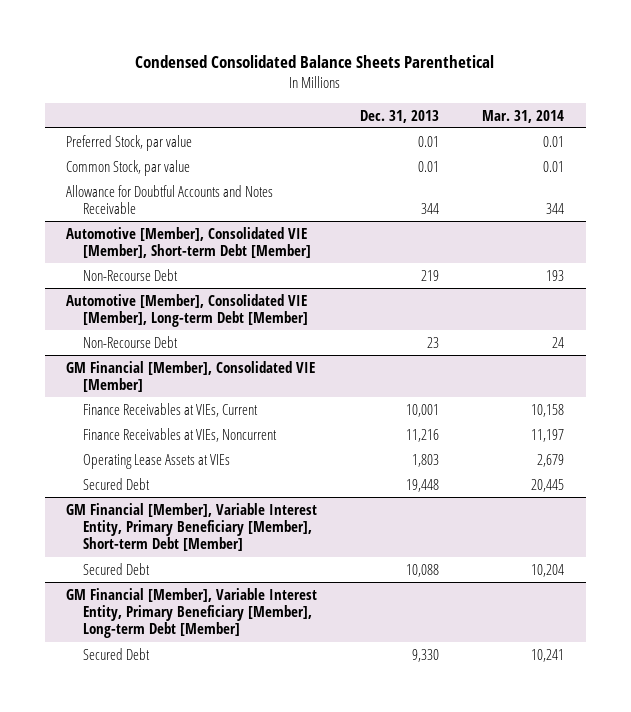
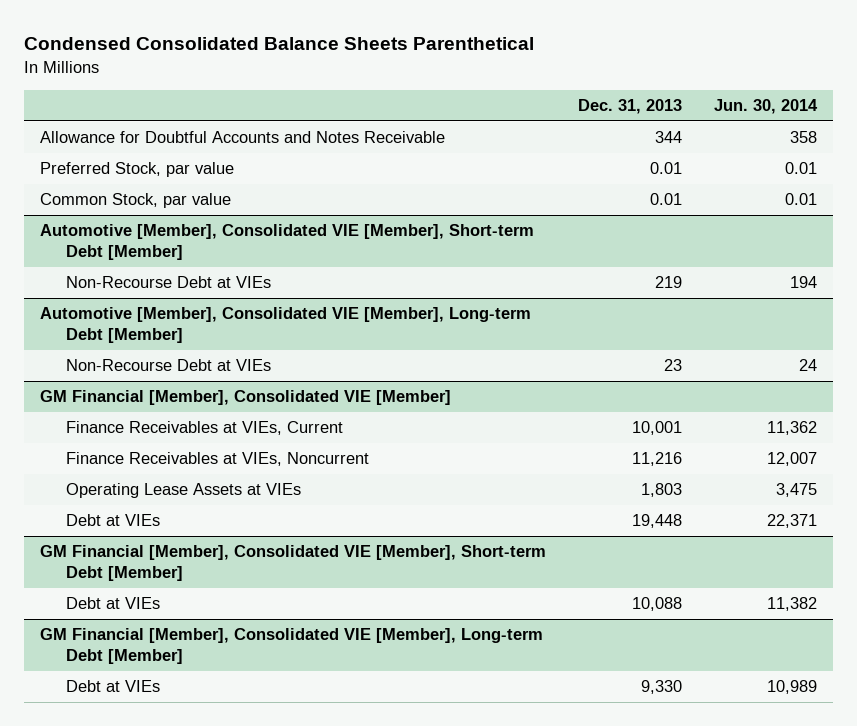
[482,109,565,123] Mar. 31, 2014 -> none
none -> [714,98,819,114] Jun. 30, 2014
[66,184,274,215] Allowance for Doubtful Accounts and Notes Receivable -> [40,131,446,144] Allowance for Doubtful Accounts and Notes Receivable
[82,268,178,281] Non-Recourse Debt -> [66,276,272,289] Non-Recourse Debt at VIEs
[82,335,178,348] Non-Recourse Debt -> [66,359,272,372] Non-Recourse Debt at VIEs
[66,502,318,552] GM Financial [Member], Variable Interest Entity, Primary Beneficiary [Member], Short-term Debt [Member] -> none
[66,587,318,639] GM Financial [Member], Variable Interest Entity, Primary Beneficiary [Member], Long-term Debt [Member] -> none
[82,477,150,490] Secured Debt -> [66,514,161,527] Debt at VIEs
none -> [40,545,547,582] GM Financial [Member], Consolidated VIE [Member], Short-term Debt [Member]
[82,562,150,575] Secured Debt -> [66,597,161,610] Debt at VIEs
none -> [40,628,544,665] GM Financial [Member], Consolidated VIE [Member], Long-term Debt [Member]
[82,647,150,660] Secured Debt -> [66,680,161,693] Debt at VIEs

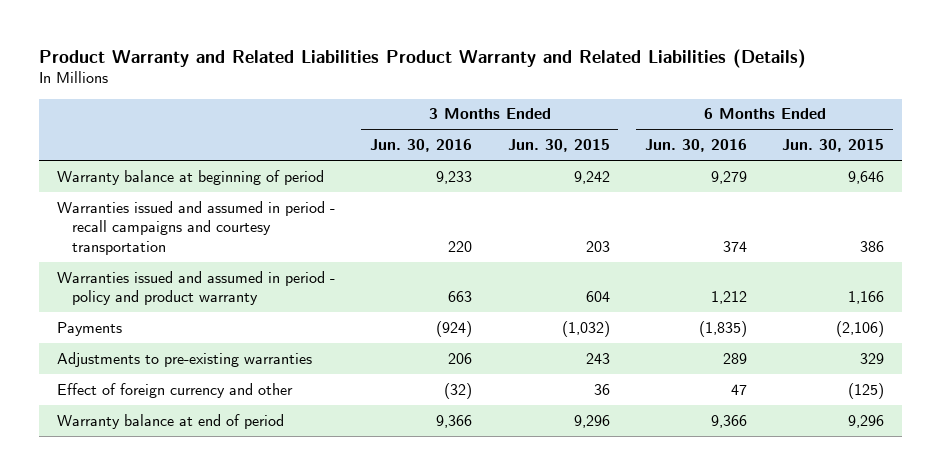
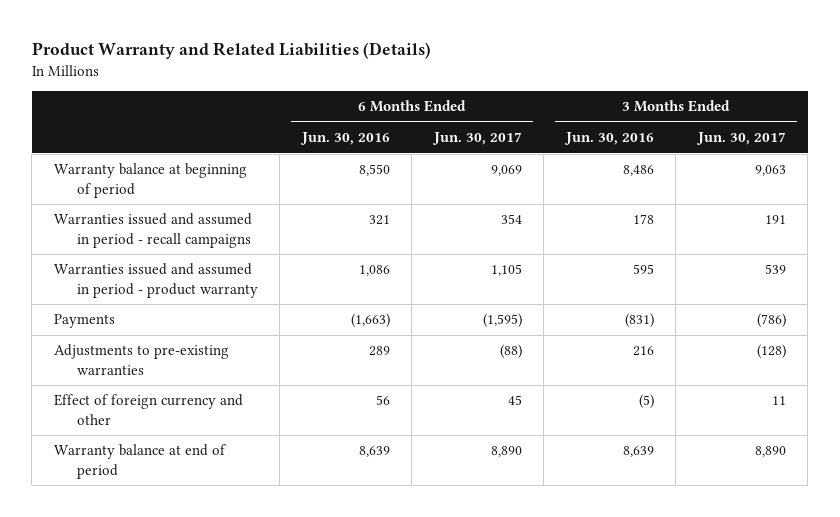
[39,48,807,68] Product Warranty and Related Liabilities Product Warranty and Related Liabilities (Details) -> [31,42,431,60] Product Warranty and Related Liabilities (Details)
[507,139,610,153] Jun. 30, 2015 -> none
[782,139,885,153] Jun. 30, 2015 -> none
none -> [431,132,522,146] Jun. 30, 2017
none -> [695,132,786,146] Jun. 30, 2017
[436,170,473,184] 9,233 -> [622,165,654,177] 8,486
[711,170,748,184] 9,279 -> [358,164,390,177] 8,550
[56,200,335,255] Warranties issued and assumed in period - recall campaigns and courtesy transportation -> [53,213,252,248] Warranties issued and assumed in period - recall campaigns
[448,240,473,252] 220 -> [632,214,654,225] 178
[723,240,748,252] 374 -> [368,215,390,226] 321
[56,270,335,306] Warranties issued and assumed in period - policy and product warranty -> [53,263,258,298] Warranties issued and assumed in period - product warranty
[448,291,473,303] 663 -> [632,264,654,275] 595
[711,291,748,305] 1,212 -> [358,265,390,277] 1,086
[436,320,473,337] (924) -> [624,313,654,329] (831)
[699,320,748,337] (1,835) -> [350,313,390,329] (1,663)
[448,352,473,364] 206 -> [632,346,654,357] 216
[444,382,473,399] (32) -> [638,394,654,410] (5)
[731,383,748,395] 47 -> [375,395,390,406] 56
[436,414,473,428] 9,366 -> [622,446,654,458] 8,639
[711,414,748,428] 9,366 -> [358,446,390,458] 8,639

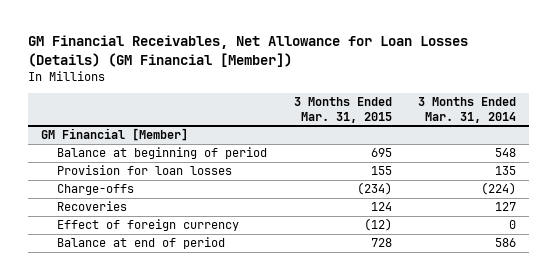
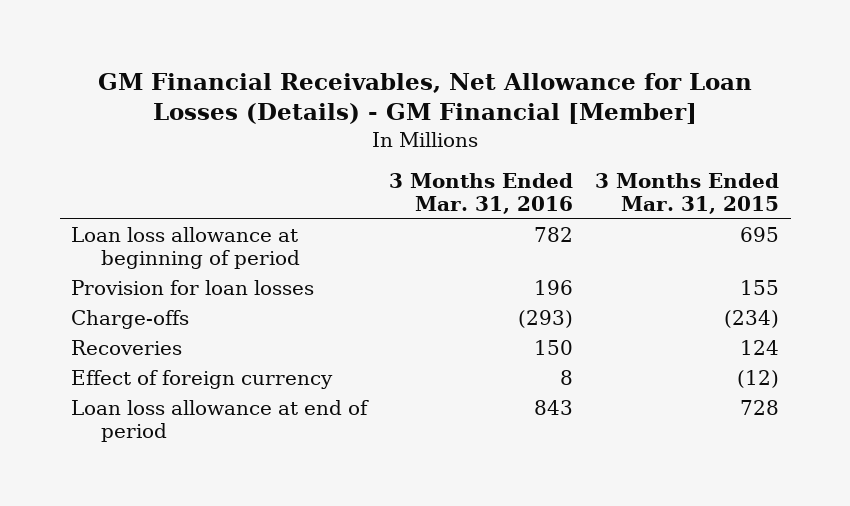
[27,35,468,67] GM Financial Receivables, Net Allowance for Loan Losses (Details) (GM Financial [Member]) -> [98,72,753,125] GM Financial Receivables, Net Allowance for Loan Losses (Details) - GM Financial [Member]
[418,97,517,123] 3 Months Ended Mar. 31, 2014 -> none
none -> [389,173,574,214] 3 Months Ended Mar. 31, 2016
[41,128,189,142] GM Financial [Member] -> none
[57,147,268,160] Balance at beginning of period -> [70,227,300,269] Loan loss allowance at beginning of period
[57,237,226,250] Balance at end of period -> [70,400,369,442] Loan loss allowance at end of period

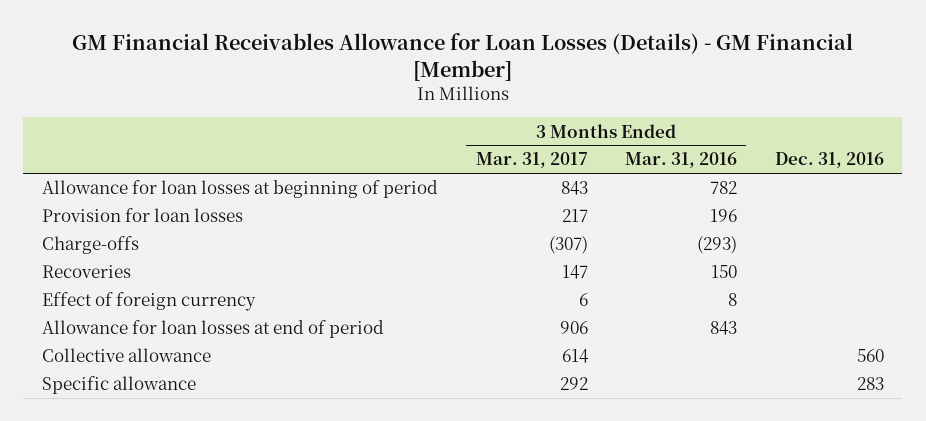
[98,72,753,125] GM Financial Receivables, Net Allowance for Loan Losses (Details) - GM Financial [Member] -> [71,33,853,81] GM Financial Receivables Allowance for Loan Losses (Details) - GM Financial [Member]
[595,173,780,214] 3 Months Ended Mar. 31, 2015 -> none
none -> [475,152,588,169] Mar. 31, 2017
none -> [774,152,884,169] Dec. 31, 2016
[70,227,300,269] Loan loss allowance at beginning of period -> [42,180,439,199] Allowance for loan losses at beginning of period
[70,400,369,442] Loan loss allowance at end of period -> [42,320,385,339] Allowance for loan losses at end of period
none -> [42,348,212,363] Collective allowance
none -> [42,376,197,395] Specific allowance

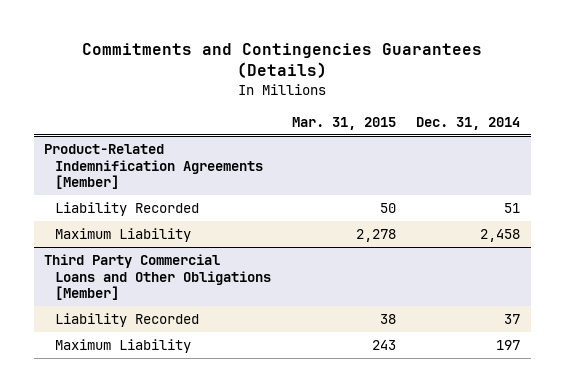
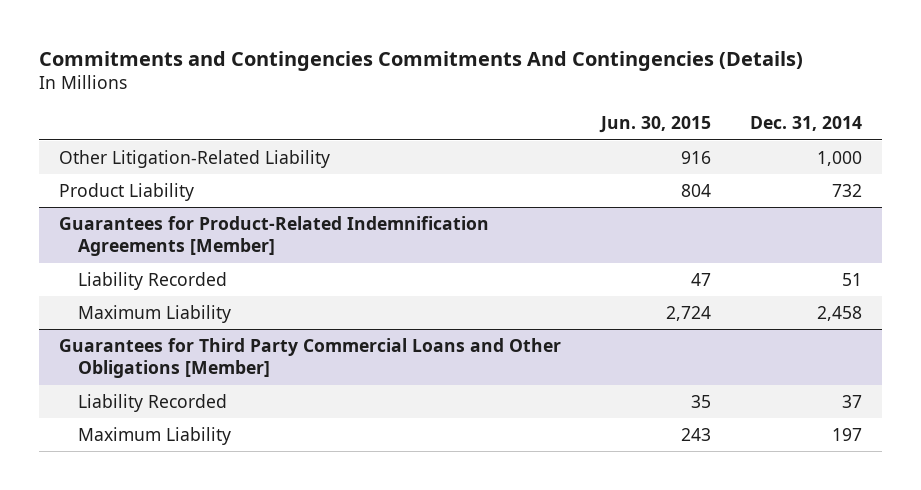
[82,43,483,79] Commitments and Contingencies Guarantees (Details) -> [38,50,803,71] Commitments and Contingencies Commitments And Contingencies (Details)
[291,116,396,130] Mar. 31, 2015 -> none
none -> [598,116,711,134] Jun. 30, 2015
none -> [58,149,330,168] Other Litigation-Related Liability
none -> [58,182,194,201] Product Liability
[44,144,263,190] Product-Related Indemnification Agreements [Member] -> [58,215,489,257] Guarantees for Product-Related Indemnification Agreements [Member]
[44,254,271,301] Third Party Commercial Loans and Other Obligations [Member] -> [58,337,561,379] Guarantees for Third Party Commercial Loans and Other Obligations [Member]

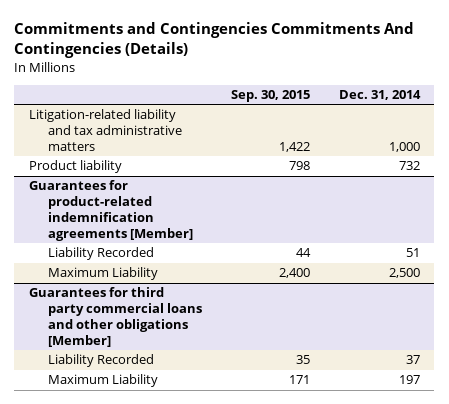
[598,116,711,134] Jun. 30, 2015 -> none
none -> [231,90,311,103] Sep. 30, 2015
[58,149,330,168] Other Litigation-Related Liability -> [28,109,183,152] Litigation-related liability and tax administrative matters
[58,182,194,201] Product Liability -> [28,160,122,174] Product liability
[58,215,489,257] Guarantees for Product-Related Indemnification Agreements [Member] -> [28,180,194,241] Guarantees for product-related indemnification agreements [Member]
[817,305,863,321] 2,458 -> [389,268,421,279] 2,500
[58,337,561,379] Guarantees for Third Party Commercial Loans and Other Obligations [Member] -> [28,287,203,347] Guarantees for third party commercial loans and other obligations [Member]

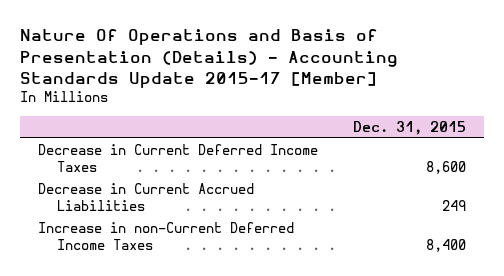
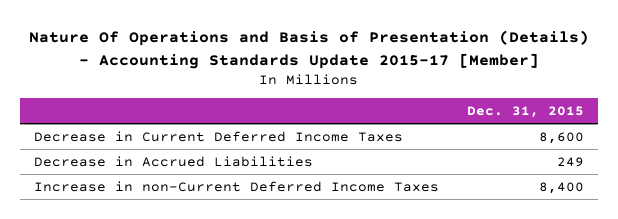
[37,183,254,212] Decrease in Current Accrued Liabilities -> [34,155,314,167] Decrease in Accrued Liabilities

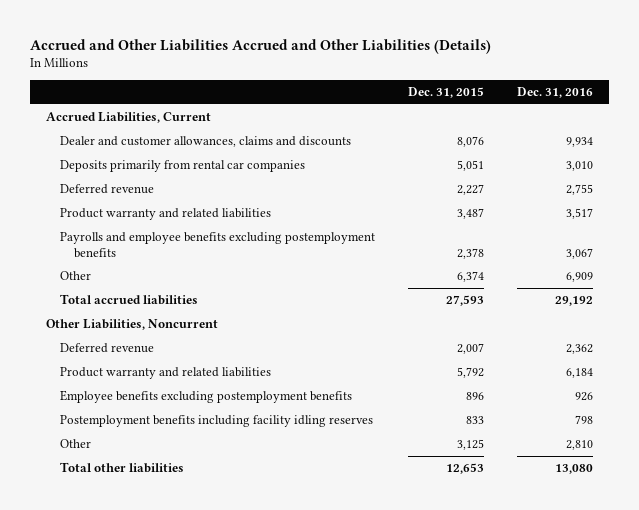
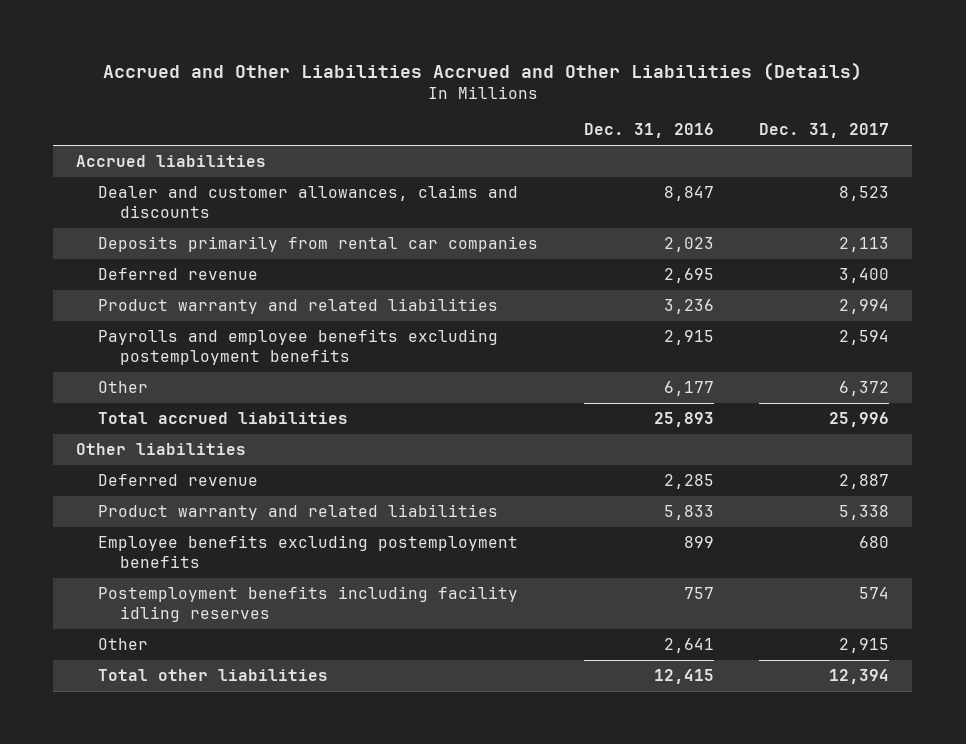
[407,86,484,98] Dec. 31, 2015 -> none
none -> [759,123,890,139] Dec. 31, 2017
[45,112,211,124] Accrued Liabilities, Current -> [76,155,267,168] Accrued liabilities
[565,137,593,148] 9,934 -> [663,186,714,202] 8,847
[565,161,593,172] 3,010 -> [663,237,714,253] 2,023
[565,184,593,196] 2,755 -> [663,268,714,284] 2,695
[565,208,593,220] 3,517 -> [663,299,714,315] 3,236
[565,247,593,259] 3,067 -> [663,330,714,346] 2,915
[565,272,593,283] 6,909 -> [663,381,714,397] 6,177
[554,296,593,307] 29,192 -> [653,412,714,428] 25,893
[45,319,218,331] Other Liabilities, Noncurrent -> [76,443,247,456] Other liabilities
[565,344,593,355] 2,362 -> [663,474,714,490] 2,285
[565,368,593,379] 6,184 -> [663,505,714,521] 5,833
[574,392,593,402] 926 -> [683,536,714,549] 899
[574,415,593,425] 798 -> [683,587,714,600] 757
[565,440,593,451] 2,810 -> [663,638,714,654] 2,641
[554,464,593,475] 13,080 -> [653,669,714,685] 12,415

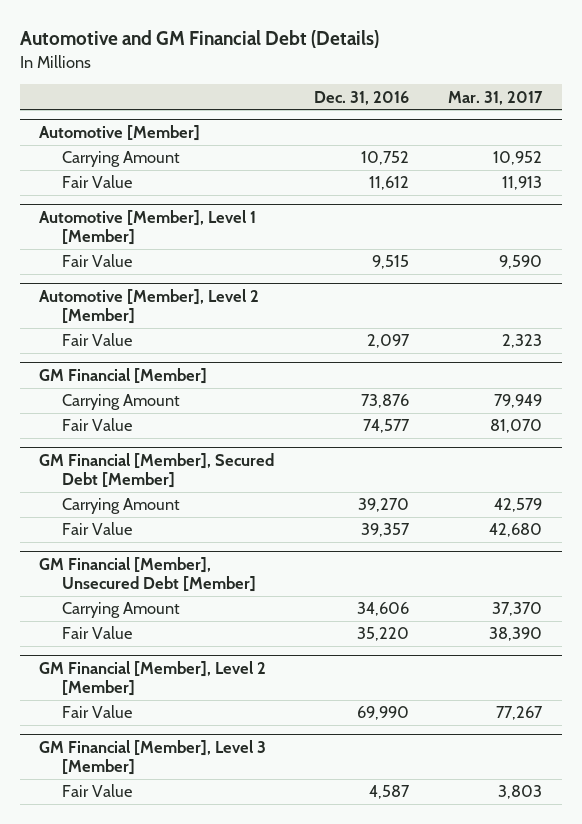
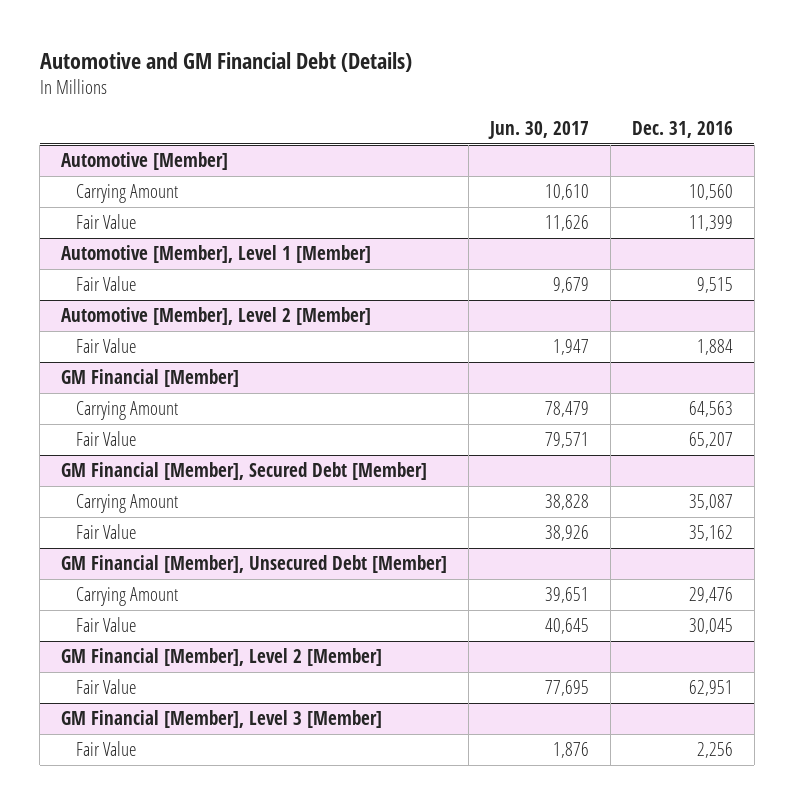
[448,90,544,105] Mar. 31, 2017 -> none
none -> [488,120,590,139] Jun. 30, 2017
[360,151,409,166] 10,752 -> [688,183,733,200] 10,560
[368,176,409,191] 11,612 -> [688,214,733,231] 11,399
[366,334,410,349] 2,097 -> [696,338,733,355] 1,884
[360,394,409,409] 73,876 -> [688,400,733,417] 64,563
[362,419,410,434] 74,577 -> [688,431,733,448] 65,207
[357,498,409,513] 39,270 -> [688,493,733,510] 35,087
[360,523,410,538] 39,357 -> [688,524,733,541] 35,162
[356,602,409,617] 34,606 -> [688,586,733,603] 29,476
[356,627,409,642] 35,220 -> [688,617,733,634] 30,045
[356,706,409,721] 69,990 -> [688,679,733,696] 62,951
[368,785,410,800] 4,587 -> [696,741,733,758] 2,256

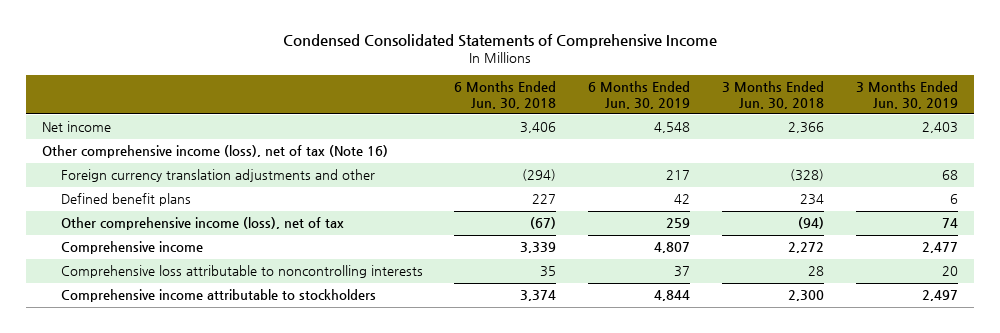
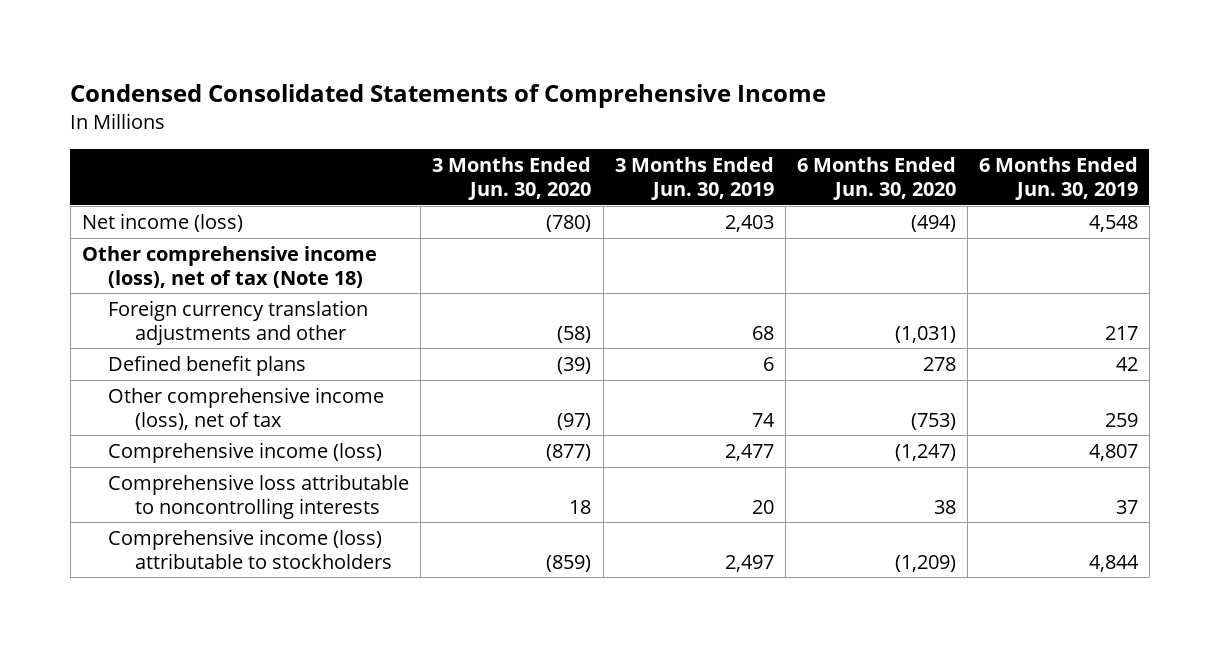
[454,80,557,109] 6 Months Ended Jun. 30, 2018 -> none
[722,80,825,109] 3 Months Ended Jun. 30, 2018 -> none
none -> [432,157,592,200] 3 Months Ended Jun. 30, 2020
none -> [796,157,956,200] 6 Months Ended Jun. 30, 2020
[42,121,112,133] Net income -> [81,213,243,233] Net income (loss)
[42,145,389,159] Other comprehensive income (loss), net of tax (Note 16) -> [81,246,377,288] Other comprehensive income (loss), net of tax (Note 18)
[60,241,203,255] Comprehensive income -> [108,442,383,464] Comprehensive income (loss)
[60,289,376,303] Comprehensive income attributable to stockholders -> [108,529,392,569] Comprehensive income (loss) attributable to stockholders

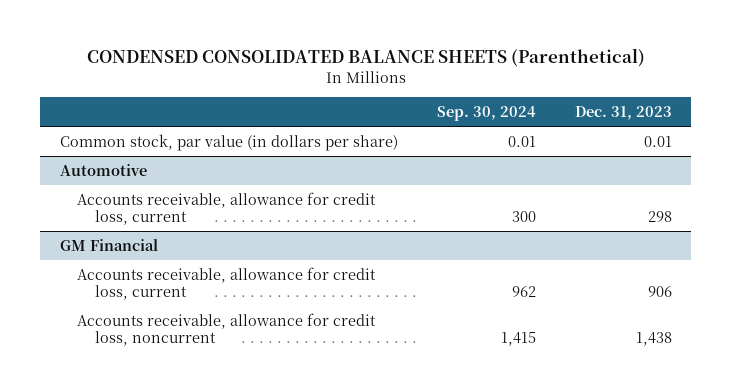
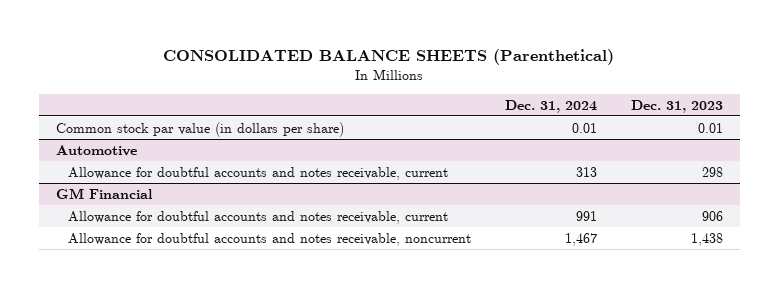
[86,47,645,67] CONDENSED CONSOLIDATED BALANCE SHEETS (Parenthetical) -> [163,48,615,65] CONSOLIDATED BALANCE SHEETS (Parenthetical)
[436,106,536,122] Sep. 30, 2024 -> none
none -> [504,99,597,113] Dec. 31, 2024
[59,133,398,151] Common stock, par value (in dollars per share) -> [56,121,345,137] Common stock par value (in dollars per share)
[77,191,377,226] Accounts receivable, allowance for credit loss, current -> [67,166,448,180] Allowance for doubtful accounts and notes receivable, current
[77,266,377,301] Accounts receivable, allowance for credit loss, current -> [67,210,448,224] Allowance for doubtful accounts and notes receivable, current
[77,312,377,347] Accounts receivable, allowance for credit loss, noncurrent -> [67,232,471,246] Allowance for doubtful accounts and notes receivable, noncurrent

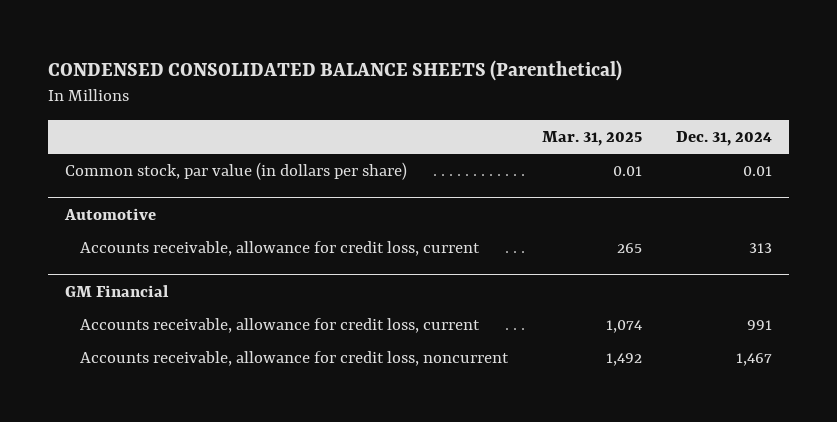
[163,48,615,65] CONSOLIDATED BALANCE SHEETS (Parenthetical) -> [47,60,622,82] CONDENSED CONSOLIDATED BALANCE SHEETS (Parenthetical)
[630,99,723,113] Dec. 31, 2023 -> none
none -> [542,130,643,146] Mar. 31, 2025
[56,121,345,137] Common stock par value (in dollars per share) -> [64,161,407,180] Common stock, par value (in dollars per share)
[67,166,448,180] Allowance for doubtful accounts and notes receivable, current -> [80,240,481,256] Accounts receivable, allowance for credit loss, current
[67,210,448,224] Allowance for doubtful accounts and notes receivable, current -> [80,317,481,333] Accounts receivable, allowance for credit loss, current
[67,232,471,246] Allowance for doubtful accounts and notes receivable, noncurrent -> [80,350,510,366] Accounts receivable, allowance for credit loss, noncurrent

